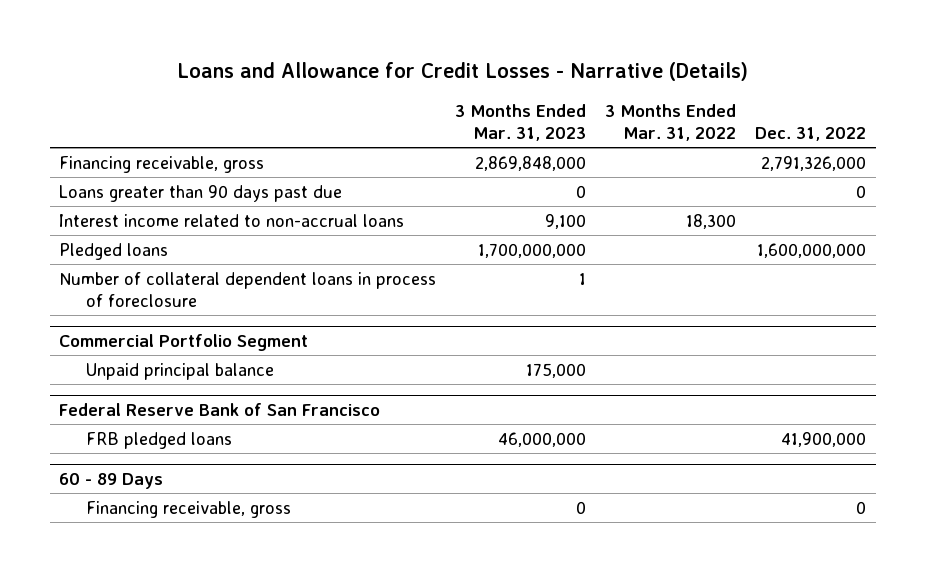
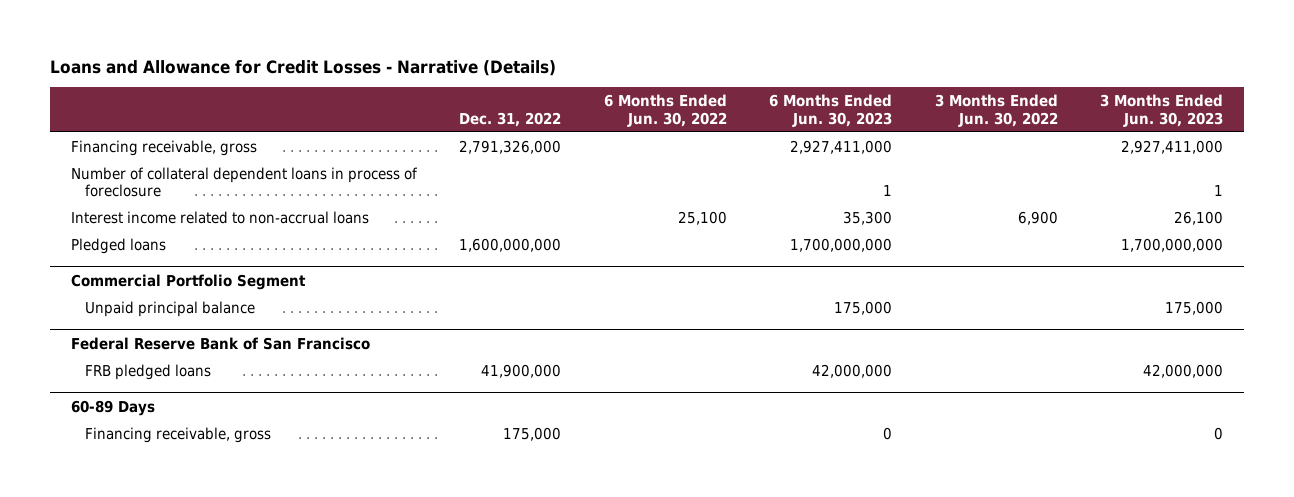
[455,103,587,141] 3 Months Ended Mar. 31, 2023 -> none
[605,103,737,141] 3 Months Ended Mar. 31, 2022 -> none
none -> [603,94,727,127] 6 Months Ended Jun. 30, 2022
none -> [769,94,893,127] 6 Months Ended Jun. 30, 2023
none -> [934,94,1058,127] 3 Months Ended Jun. 30, 2022
none -> [1099,94,1223,127] 3 Months Ended Jun. 30, 2023
[59,184,343,202] Loans greater than 90 days past due -> none
[59,271,437,307] Number of collateral dependent loans in process of foreclosure -> [70,166,418,198] Number of collateral dependent loans in process of foreclosure
[59,472,164,489] 60 - 89 Days -> [70,399,155,416] 60-89 Days
[856,500,867,514] 0 -> [503,426,562,441] 175,000

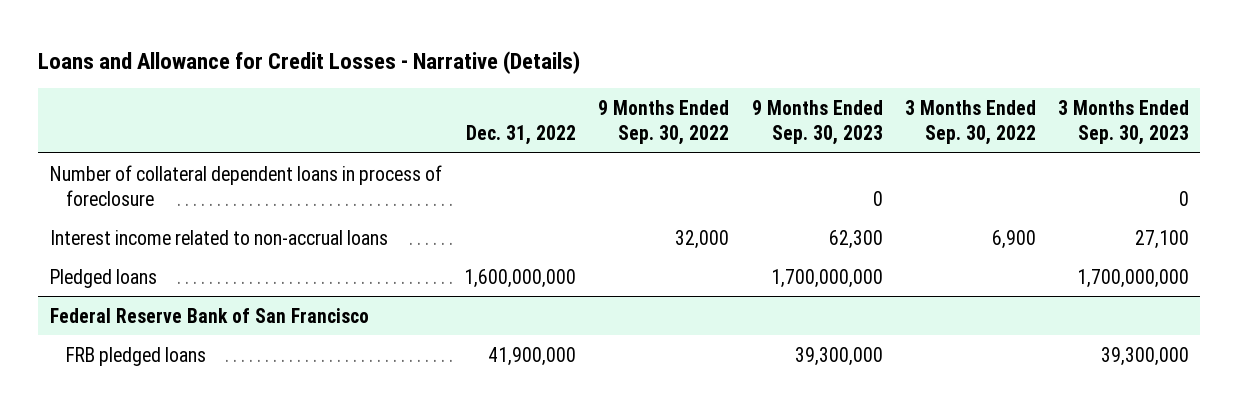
[603,94,727,127] 6 Months Ended Jun. 30, 2022 -> none
[769,94,893,127] 6 Months Ended Jun. 30, 2023 -> none
[934,94,1058,127] 3 Months Ended Jun. 30, 2022 -> none
[1099,94,1223,127] 3 Months Ended Jun. 30, 2023 -> none
none -> [598,99,730,145] 9 Months Ended Sep. 30, 2022
none -> [751,99,883,145] 9 Months Ended Sep. 30, 2023
none -> [904,99,1036,145] 3 Months Ended Sep. 30, 2022
none -> [1058,99,1190,145] 3 Months Ended Sep. 30, 2023
[70,139,257,156] Financing receivable, gross -> none
[70,273,306,290] Commercial Portfolio Segment -> none
[85,300,256,317] Unpaid principal balance -> none
[70,399,155,416] 60-89 Days -> none
[85,426,272,443] Financing receivable, gross -> none

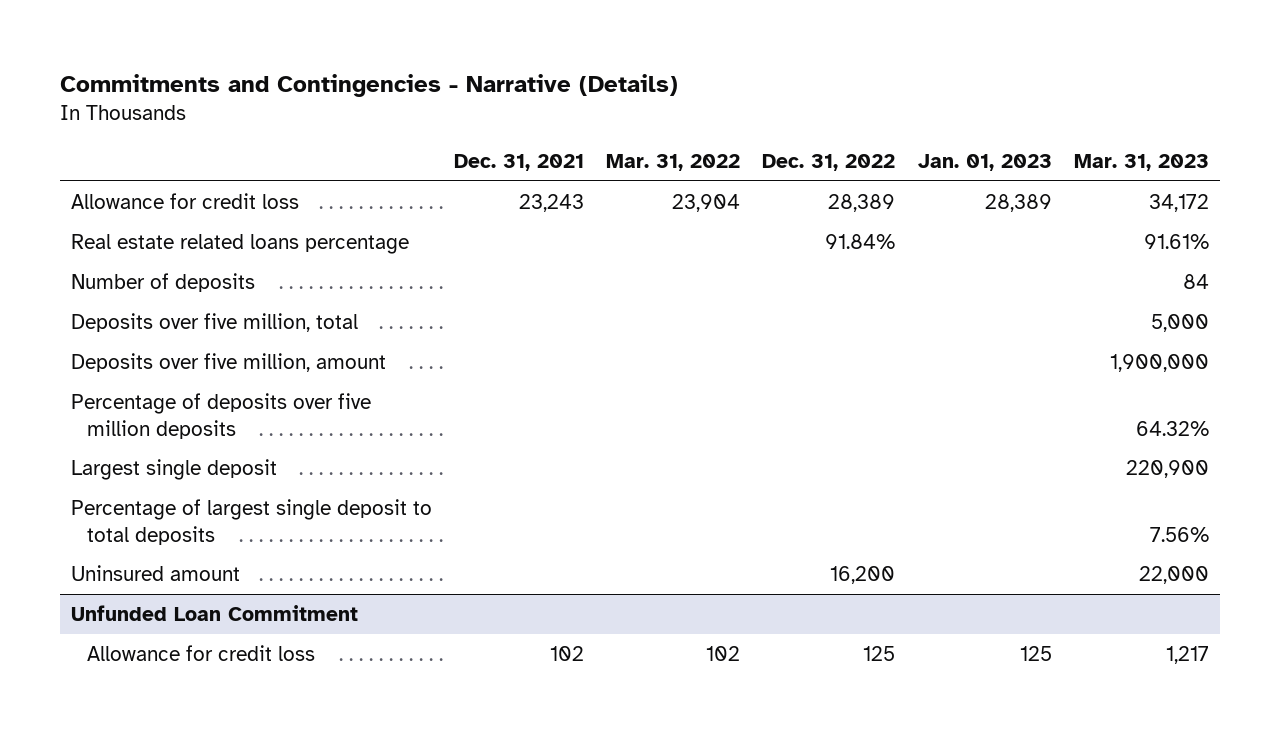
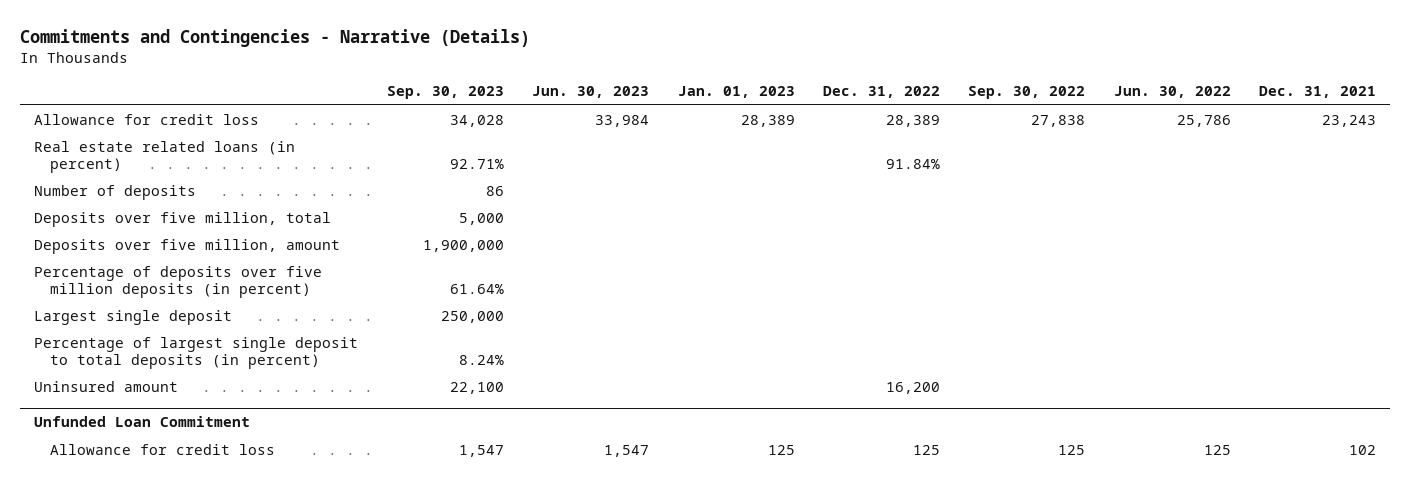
[606,154,741,172] Mar. 31, 2022 -> none
[1073,154,1209,172] Mar. 31, 2023 -> none
none -> [386,86,504,100] Sep. 30, 2023
none -> [532,86,650,99] Jun. 30, 2023
none -> [968,86,1086,100] Sep. 30, 2022
none -> [1113,86,1231,99] Jun. 30, 2022
[70,233,409,254] Real estate related loans percentage -> [34,140,296,174] Real estate related loans (in percent)
[70,392,371,439] Percentage of deposits over five million deposits -> [34,265,323,299] Percentage of deposits over five million deposits (in percent)
[70,498,432,545] Percentage of largest single deposit to total deposits -> [34,336,359,370] Percentage of largest single deposit to total deposits (in percent)

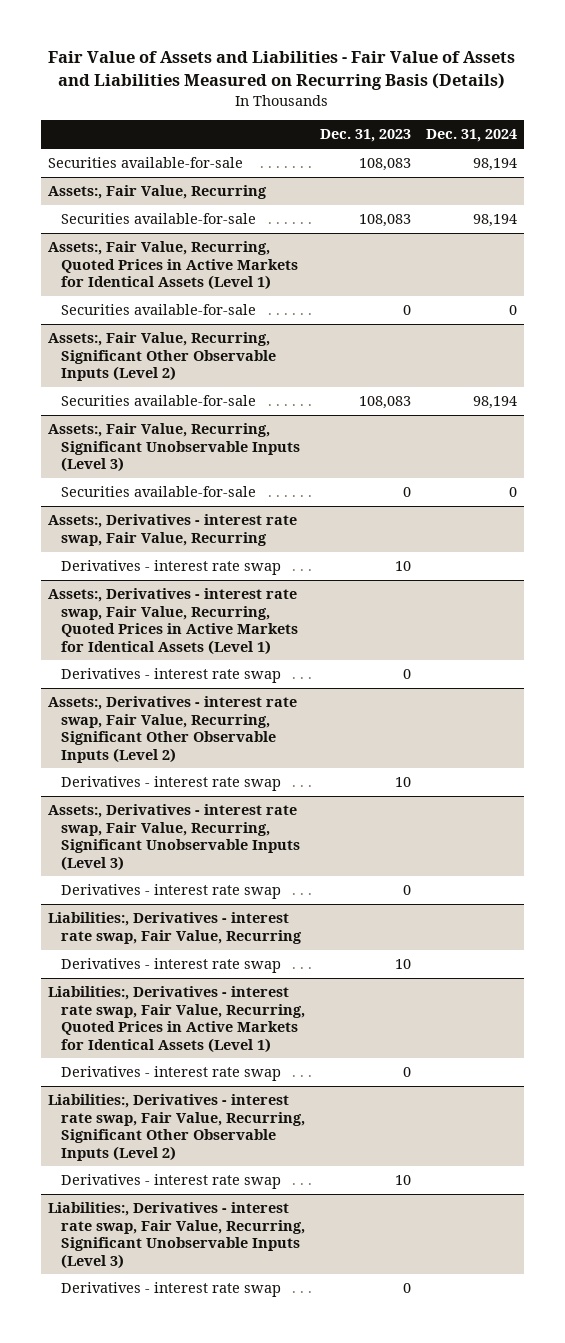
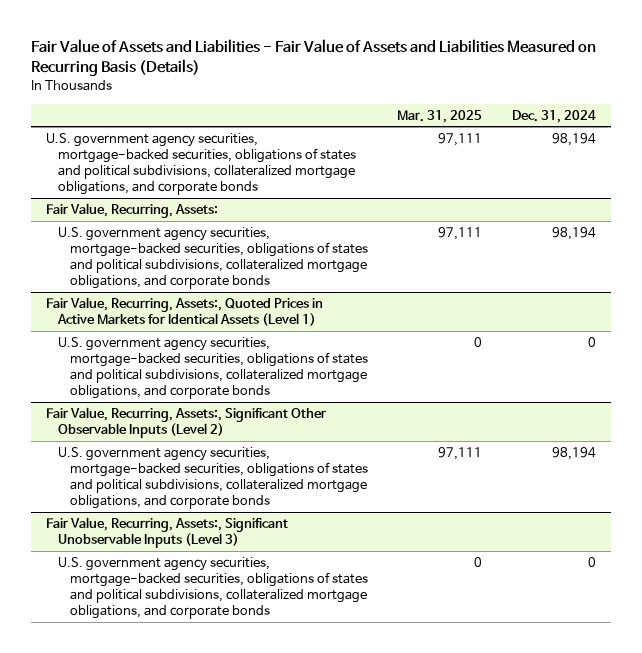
[319,129,411,143] Dec. 31, 2023 -> none
none -> [397,109,483,123] Mar. 31, 2025
[48,514,298,546] Assets:, Derivatives - interest rate swap, Fair Value, Recurring -> none
[61,560,282,576] Derivatives - interest rate swap -> none
[48,588,299,655] Assets:, Derivatives - interest rate swap, Fair Value, Recurring, Quoted Prices in Active Markets for Identical Assets (Level 1) -> none
[61,668,282,684] Derivatives - interest rate swap -> none
[48,696,298,763] Assets:, Derivatives - interest rate swap, Fair Value, Recurring, Significant Other Observable Inputs (Level 2) -> none
[61,776,282,792] Derivatives - interest rate swap -> none
[48,804,301,871] Assets:, Derivatives - interest rate swap, Fair Value, Recurring, Significant Unobservable Inputs (Level 3) -> none
[61,884,282,900] Derivatives - interest rate swap -> none
[48,912,303,944] Liabilities:, Derivatives - interest rate swap, Fair Value, Recurring -> none
[61,958,282,974] Derivatives - interest rate swap -> none
[48,986,306,1053] Liabilities:, Derivatives - interest rate swap, Fair Value, Recurring, Quoted Prices in Active Markets for Identical Assets (Level 1) -> none
[61,1066,282,1082] Derivatives - interest rate swap -> none
[48,1094,306,1161] Liabilities:, Derivatives - interest rate swap, Fair Value, Recurring, Significant Other Observable Inputs (Level 2) -> none
[61,1174,282,1190] Derivatives - interest rate swap -> none
[48,1202,306,1269] Liabilities:, Derivatives - interest rate swap, Fair Value, Recurring, Significant Unobservable Inputs (Level 3) -> none
[61,1282,282,1298] Derivatives - interest rate swap -> none
[48,157,244,169] Securities available-for-sale -> [46,133,356,195] U.S. government agency securities, mortgage-backed securities, obligations of states and political subdivisions, collateralized mortgage obligations, and corporate bonds
[48,185,268,200] Assets:, Fair Value, Recurring -> [46,203,219,219] Fair Value, Recurring, Assets:
[61,213,257,225] Securities available-for-sale -> [57,227,368,289] U.S. government agency securities, mortgage-backed securities, obligations of states and political subdivisions, collateralized mortgage obligations, and corporate bonds
[48,241,299,291] Assets:, Fair Value, Recurring, Quoted Prices in Active Markets for Identical Assets (Level 1) -> [46,297,324,327] Fair Value, Recurring, Assets:, Quoted Prices in Active Markets for Identical Assets (Level 1)
[61,304,257,316] Securities available-for-sale -> [57,337,368,399] U.S. government agency securities, mortgage-backed securities, obligations of states and political subdivisions, collateralized mortgage obligations, and corporate bonds
[48,332,277,382] Assets:, Fair Value, Recurring, Significant Other Observable Inputs (Level 2) -> [46,407,327,439] Fair Value, Recurring, Assets:, Significant Other Observable Inputs (Level 2)
[61,395,257,407] Securities available-for-sale -> [57,447,368,509] U.S. government agency securities, mortgage-backed securities, obligations of states and political subdivisions, collateralized mortgage obligations, and corporate bonds
[48,423,301,473] Assets:, Fair Value, Recurring, Significant Unobservable Inputs (Level 3) -> [46,517,289,549] Fair Value, Recurring, Assets:, Significant Unobservable Inputs (Level 3)
[61,486,257,498] Securities available-for-sale -> [57,557,368,619] U.S. government agency securities, mortgage-backed securities, obligations of states and political subdivisions, collateralized mortgage obligations, and corporate bonds

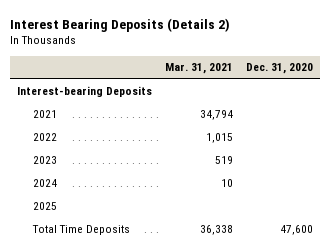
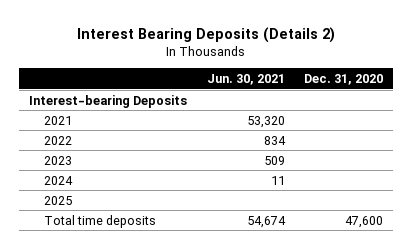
[165,63,234,75] Mar. 31, 2021 -> none
none -> [206,73,285,85] Jun. 30, 2021
[32,225,131,236] Total Time Deposits -> [44,214,157,228] Total time deposits

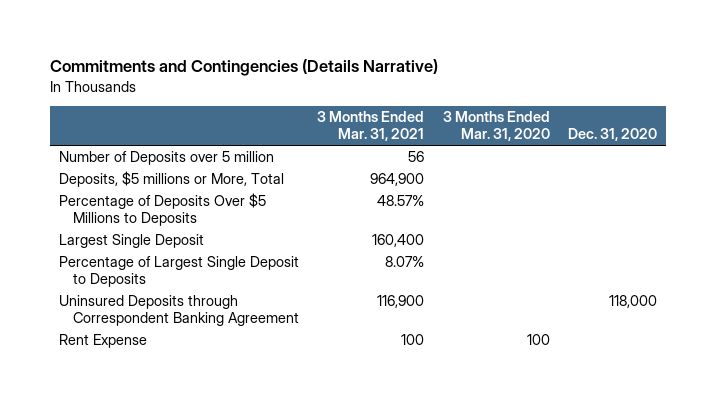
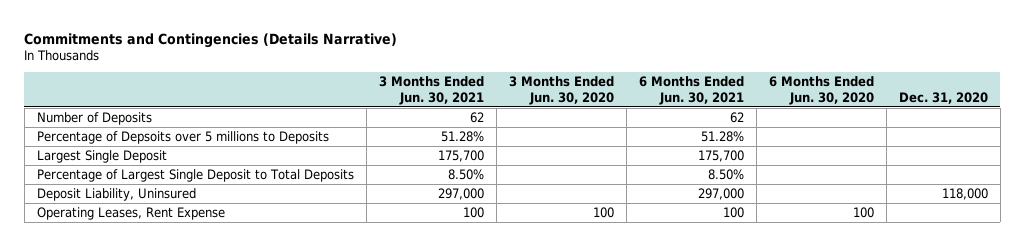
[317,111,425,142] 3 Months Ended Mar. 31, 2021 -> none
[442,111,550,142] 3 Months Ended Mar. 31, 2020 -> none
none -> [378,76,484,105] 3 Months Ended Jun. 30, 2021
none -> [508,76,614,105] 3 Months Ended Jun. 30, 2020
none -> [638,76,744,105] 6 Months Ended Jun. 30, 2021
none -> [768,76,874,105] 6 Months Ended Jun. 30, 2020
[58,171,284,188] Deposits, $5 millions or More, Total -> none
[58,151,274,166] Number of Deposits over 5 million -> [36,111,152,125] Number of Deposits
[58,193,266,227] Percentage of Deposits Over $5 Millions to Deposits -> [36,130,329,144] Percentage of Depsoits over 5 millions to Deposits
[58,256,299,288] Percentage of Largest Single Deposit to Deposits -> [36,168,354,182] Percentage of Largest Single Deposit to Total Deposits
[58,295,299,327] Uninsured Deposits through Correspondent Banking Agreement -> [36,187,196,201] Deposit Liability, Uninsured
[58,334,147,349] Rent Expense -> [36,206,225,220] Operating Leases, Rent Expense

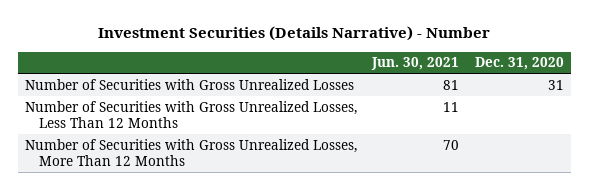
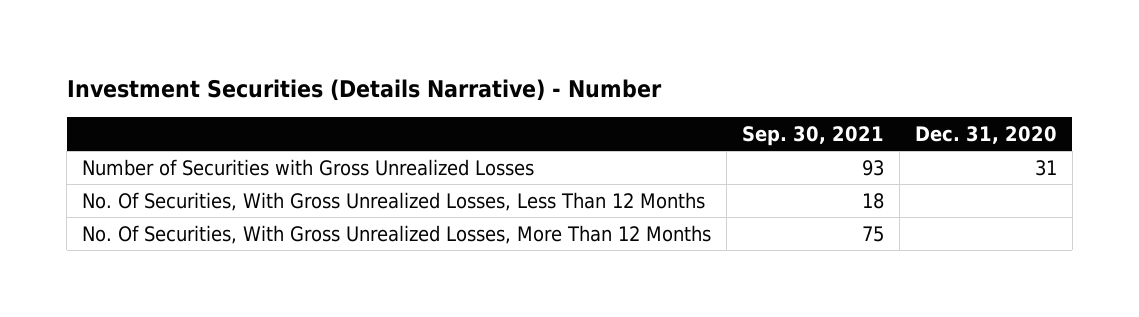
[371,57,460,71] Jun. 30, 2021 -> none
none -> [742,125,885,146] Sep. 30, 2021
[25,100,358,128] Number of Securities with Gross Unrealized Losses, Less Than 12 Months -> [82,191,706,211] No. Of Securities, With Gross Unrealized Losses, Less Than 12 Months
[25,138,358,166] Number of Securities with Gross Unrealized Losses, More Than 12 Months -> [82,224,712,244] No. Of Securities, With Gross Unrealized Losses, More Than 12 Months

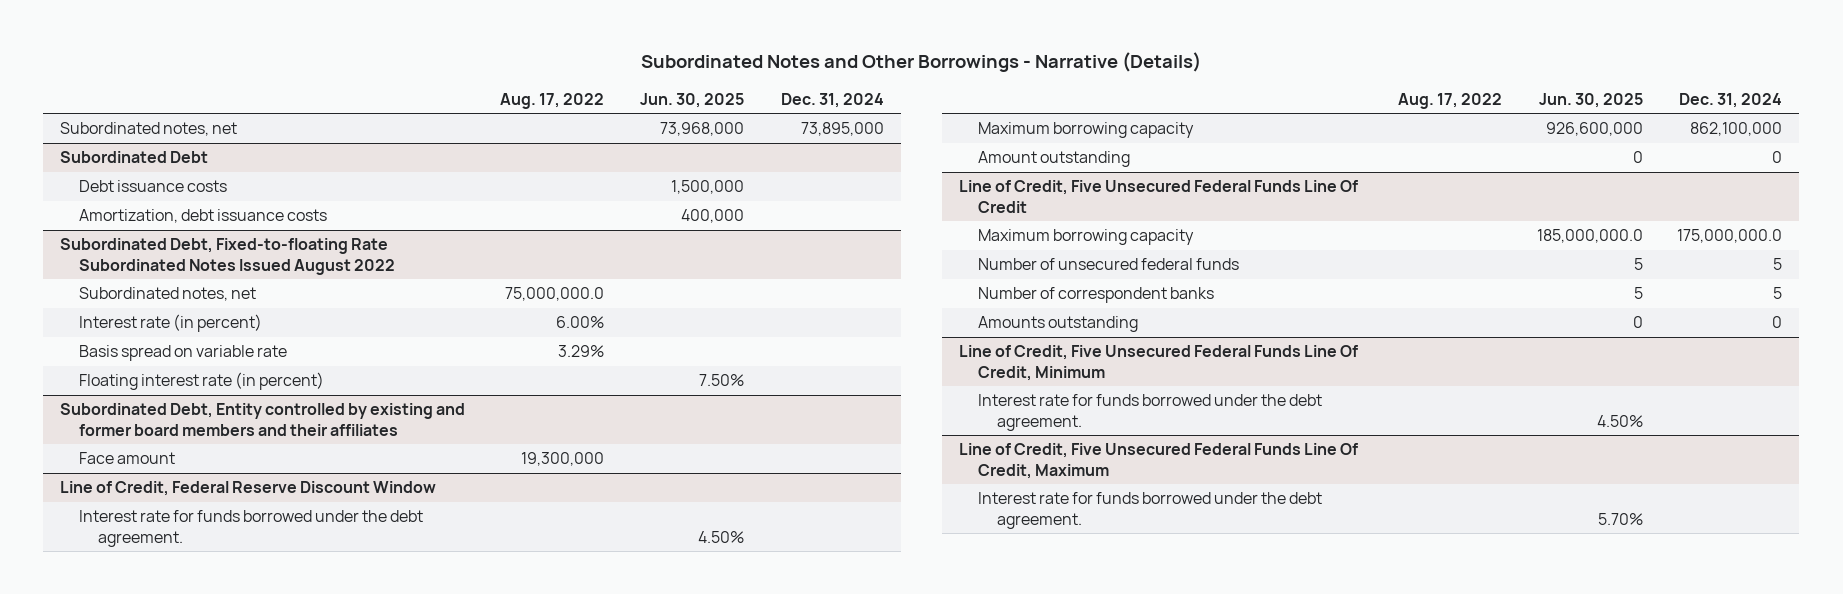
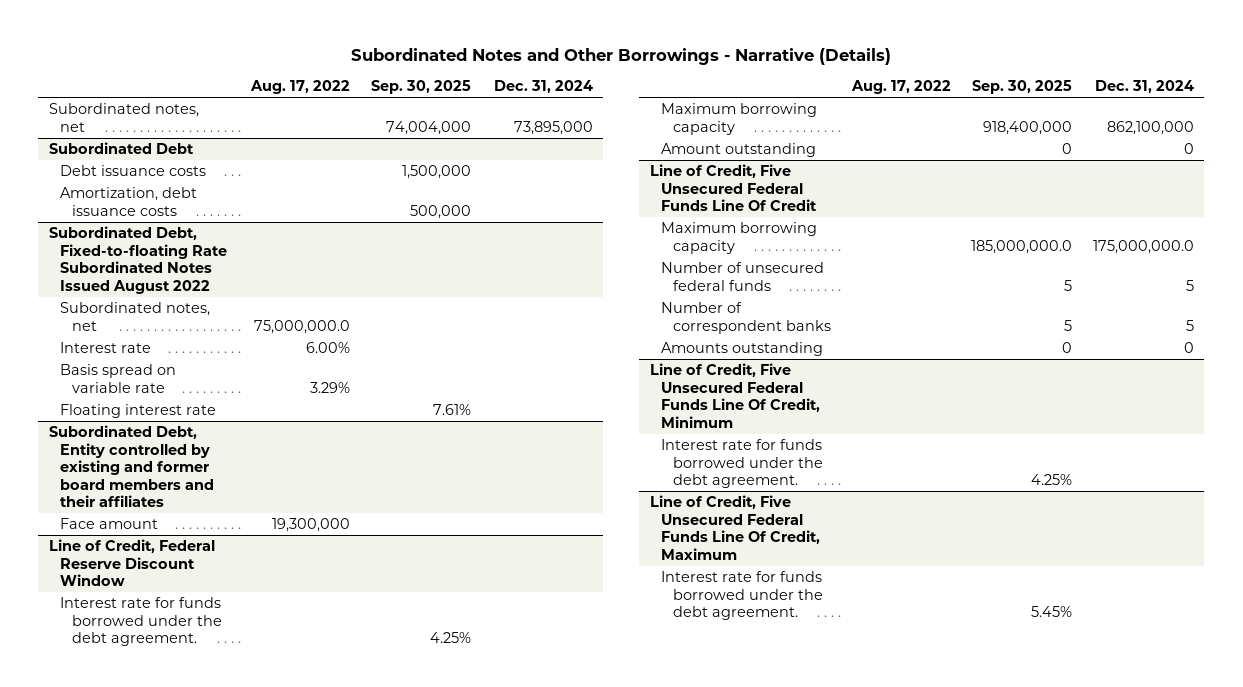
[640,92,745,108] Jun. 30, 2025 -> none
none -> [371,80,472,95] Sep. 30, 2025
[79,314,263,333] Interest rate (in percent) -> [60,342,152,354] Interest rate
[79,372,325,391] Floating interest rate (in percent) -> [60,404,217,419] Floating interest rate

